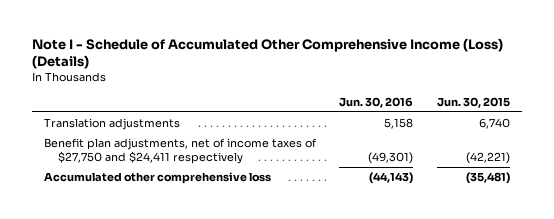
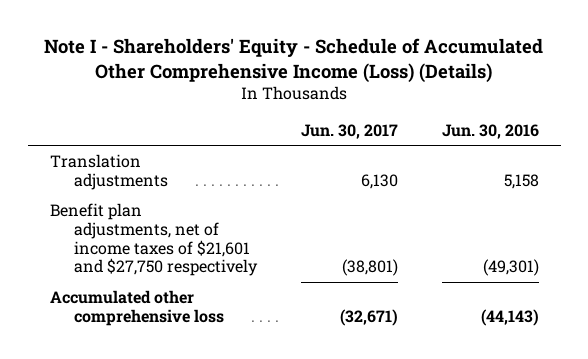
[31,37,503,70] Note I - Schedule of Accumulated Other Comprehensive Income (Loss) (Details) -> [44,37,544,83] Note I - Shareholders' Equity - Schedule of Accumulated Other Comprehensive Income (Loss) (Details)
[437,97,511,109] Jun. 30, 2015 -> none
none -> [301,124,399,140] Jun. 30, 2017
[43,137,317,164] Benefit plan adjustments, net of income taxes of $27,750 and $24,411 respectively -> [49,202,259,277] Benefit plan adjustments, net of income taxes of $21,601 and $27,750 respectively

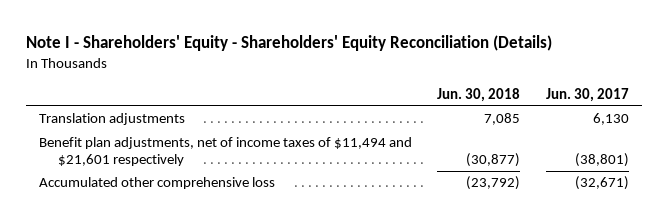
[44,37,544,83] Note I - Shareholders' Equity - Schedule of Accumulated Other Comprehensive Income (Loss) (Details) -> [25,35,552,52] Note I - Shareholders' Equity - Shareholders' Equity Reconciliation (Details)
[441,124,539,140] Jun. 30, 2016 -> none
none -> [437,87,521,102] Jun. 30, 2018
[49,202,259,277] Benefit plan adjustments, net of income taxes of $21,601 and $27,750 respectively -> [38,137,412,167] Benefit plan adjustments, net of income taxes of $11,494 and $21,601 respectively

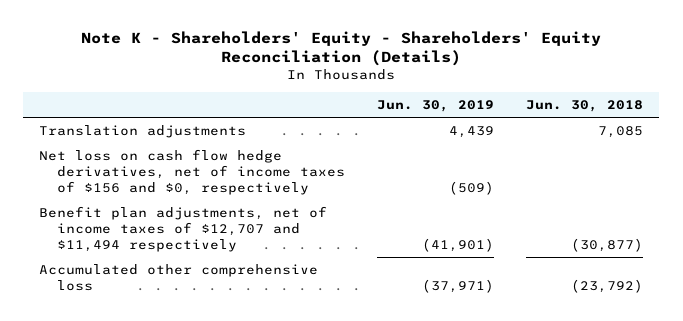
[25,35,552,52] Note I - Shareholders' Equity - Shareholders' Equity Reconciliation (Details) -> [81,30,602,67] Note K - Shareholders' Equity - Shareholders' Equity Reconciliation (Details)
[546,87,630,102] Jun. 30, 2017 -> none
none -> [377,99,495,112] Jun. 30, 2019
none -> [39,149,346,195] Net loss on cash flow hedge derivatives, net of income taxes of $156 and $0, respectively
[38,137,412,167] Benefit plan adjustments, net of income taxes of $11,494 and $21,601 respectively -> [39,206,328,252] Benefit plan adjustments, net of income taxes of $12,707 and $11,494 respectively

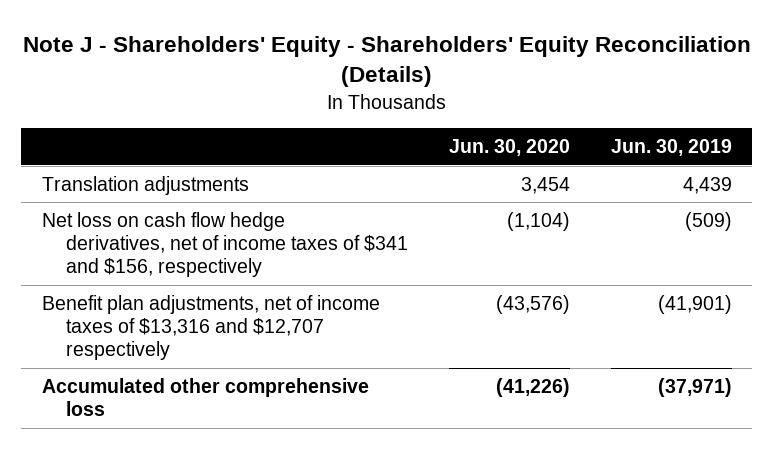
[81,30,602,67] Note K - Shareholders' Equity - Shareholders' Equity Reconciliation (Details) -> [22,35,751,88] Note J - Shareholders' Equity - Shareholders' Equity Reconciliation (Details)
[526,99,644,112] Jun. 30, 2018 -> none
none -> [448,139,570,157] Jun. 30, 2020
[39,149,346,195] Net loss on cash flow hedge derivatives, net of income taxes of $156 and $0, respectively -> [41,211,408,278] Net loss on cash flow hedge derivatives, net of income taxes of $341 and $156, respectively
[39,206,328,252] Benefit plan adjustments, net of income taxes of $12,707 and $11,494 respectively -> [41,294,380,361] Benefit plan adjustments, net of income taxes of $13,316 and $12,707 respectively

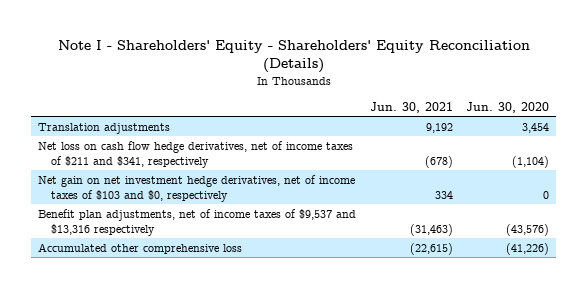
[22,35,751,88] Note J - Shareholders' Equity - Shareholders' Equity Reconciliation (Details) -> [57,39,530,74] Note I - Shareholders' Equity - Shareholders' Equity Reconciliation (Details)
[610,139,732,157] Jun. 30, 2019 -> none
none -> [369,101,453,113] Jun. 30, 2021
[41,211,408,278] Net loss on cash flow hedge derivatives, net of income taxes of $341 and $156, respectively -> [37,140,353,168] Net loss on cash flow hedge derivatives, net of income taxes of $211 and $341, respectively
none -> [37,174,355,202] Net gain on net investment hedge derivatives, net of income taxes of $103 and $0, respectively
[41,294,380,361] Benefit plan adjustments, net of income taxes of $13,316 and $12,707 respectively -> [37,208,356,236] Benefit plan adjustments, net of income taxes of $9,537 and $13,316 respectively

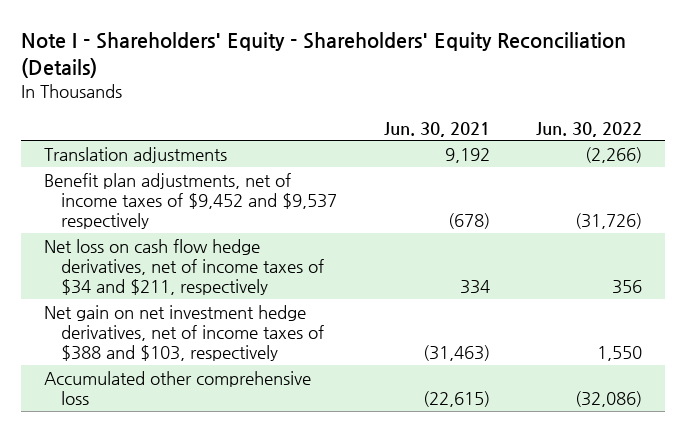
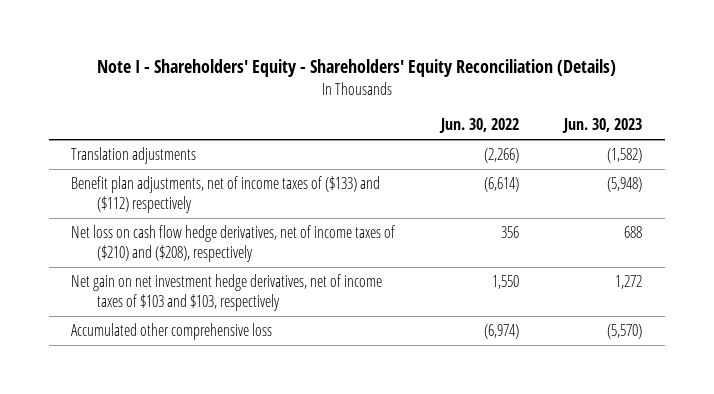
[383,121,490,137] Jun. 30, 2021 -> none
none -> [562,118,643,134] Jun. 30, 2023
[43,172,337,230] Benefit plan adjustments, net of income taxes of $9,452 and $9,537 respectively -> [71,175,381,214] Benefit plan adjustments, net of income taxes of ($133) and ($112) respectively
[575,213,643,230] (31,726) -> [483,176,519,192] (6,614)
[43,238,324,296] Net loss on cash flow hedge derivatives, net of income taxes of $34 and $211, respectively -> [71,224,396,263] Net loss on cash flow hedge derivatives, net of income taxes of ($210) and ($208), respectively
[43,304,324,362] Net gain on net investment hedge derivatives, net of income taxes of $388 and $103, respectively -> [71,273,383,312] Net gain on net investment hedge derivatives, net of income taxes of $103 and $103, respectively
[575,390,643,407] (32,086) -> [483,323,519,339] (6,974)

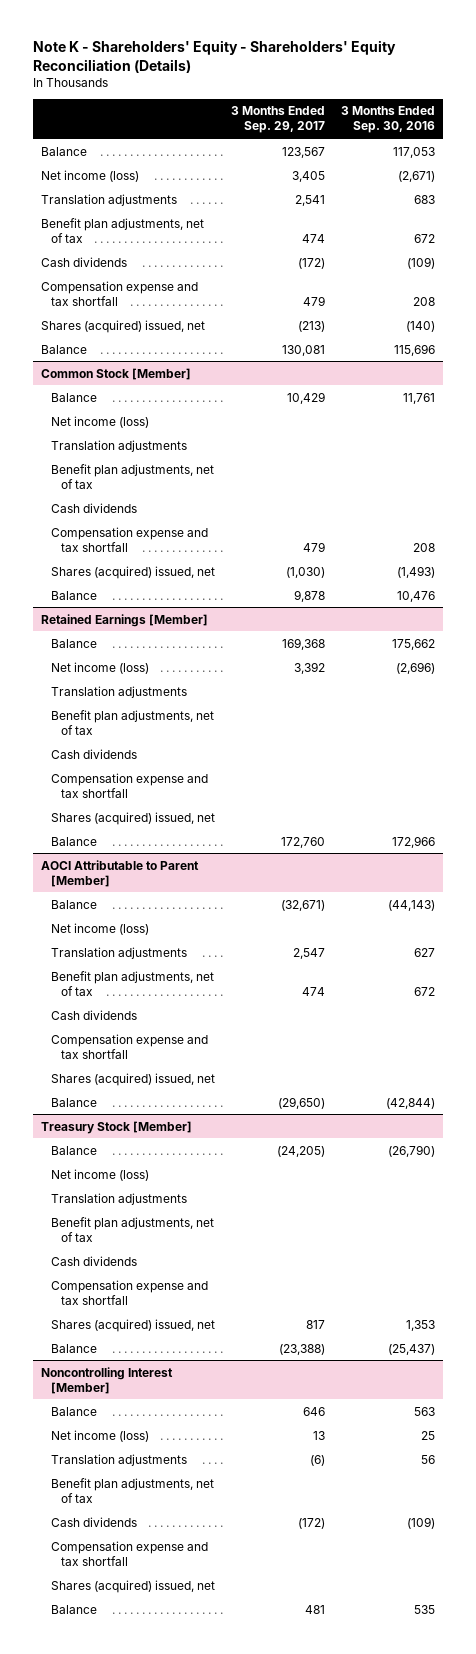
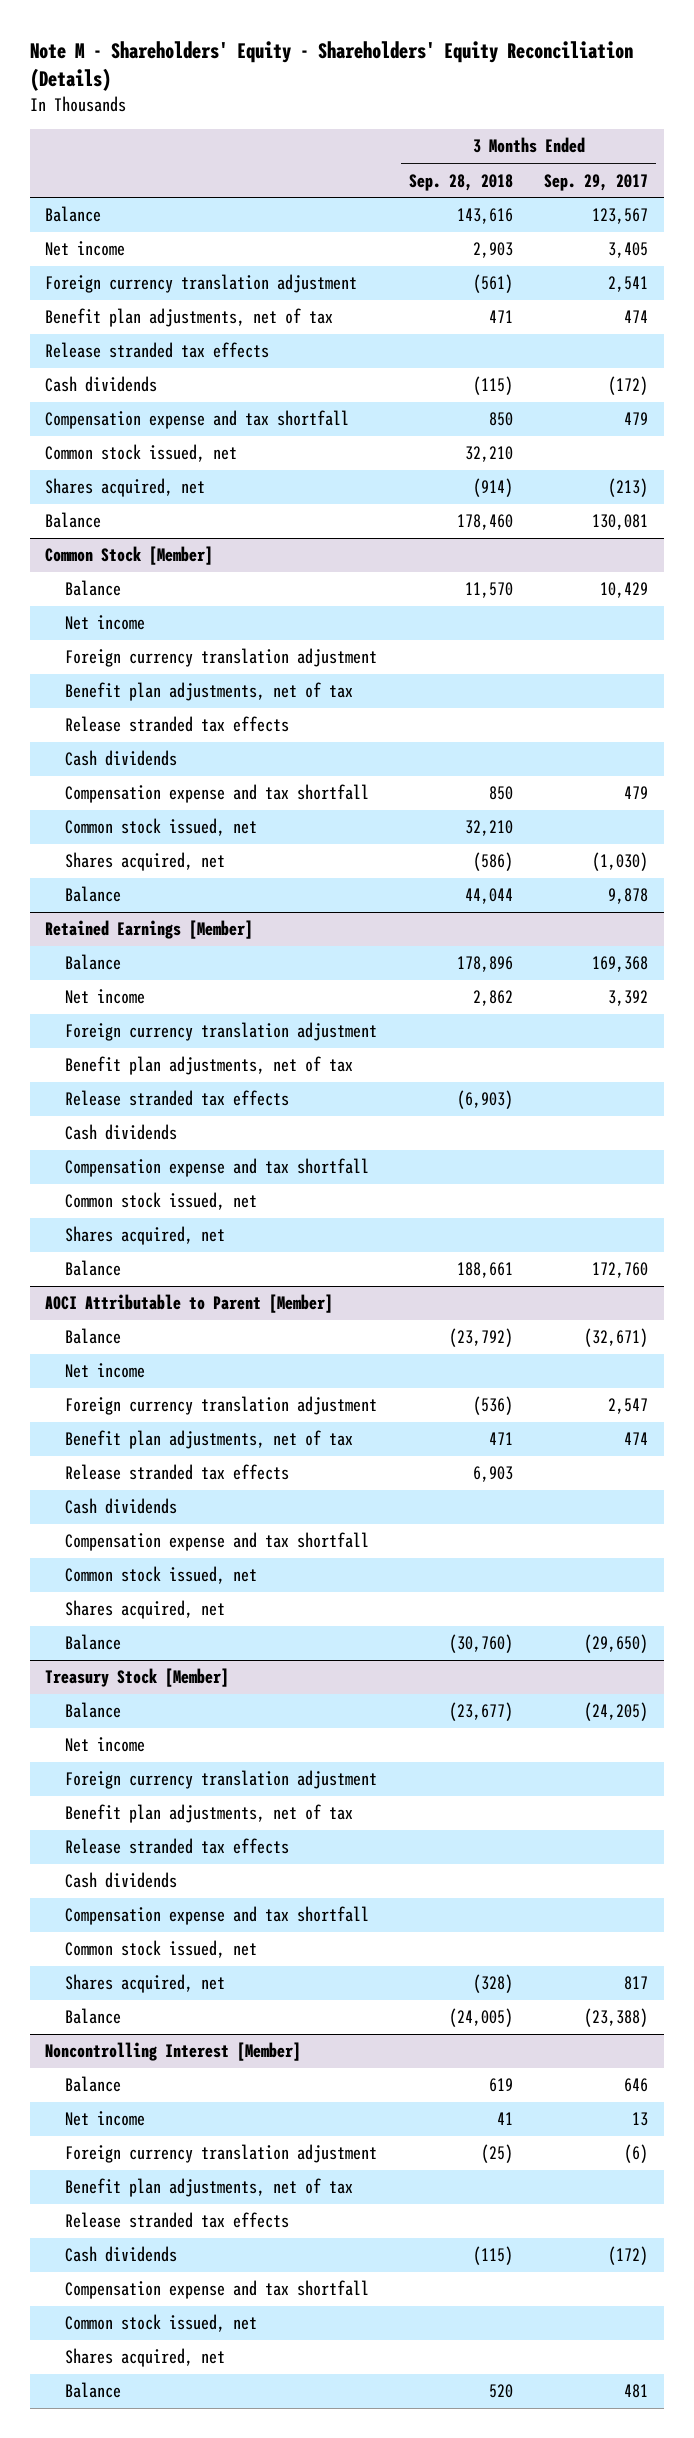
[33,39,397,73] Note K - Shareholders' Equity - Shareholders' Equity Reconciliation (Details) -> [29,40,633,92] Note M - Shareholders' Equity - Shareholders' Equity Reconciliation (Details)
[341,106,436,134] 3 Months Ended Sep. 30, 2016 -> none
none -> [408,173,513,191] Sep. 28, 2018
[41,169,140,182] Net income (loss) -> [45,241,126,257] Net income
[41,193,178,206] Translation adjustments -> [45,274,358,294] Foreign currency translation adjustment
none -> [45,342,270,359] Release stranded tax effects
none -> [45,444,238,463] Common stock issued, net
[41,319,206,333] Shares (acquired) issued, net -> [45,478,206,498] Shares acquired, net
[51,415,150,428] Net income (loss) -> [65,615,146,631] Net income
[51,439,188,452] Translation adjustments -> [65,648,378,668] Foreign currency translation adjustment
none -> [65,716,290,733] Release stranded tax effects
none -> [65,818,258,837] Common stock issued, net
[51,565,216,579] Shares (acquired) issued, net -> [65,852,226,872] Shares acquired, net
[51,661,150,674] Net income (loss) -> [65,989,146,1005] Net income
[51,685,188,698] Translation adjustments -> [65,1022,378,1042] Foreign currency translation adjustment
none -> [65,1090,290,1107] Release stranded tax effects
none -> [65,1192,258,1211] Common stock issued, net
[51,811,216,825] Shares (acquired) issued, net -> [65,1226,226,1246] Shares acquired, net
[51,922,150,935] Net income (loss) -> [65,1363,146,1379] Net income
[51,946,188,959] Translation adjustments -> [65,1396,378,1416] Foreign currency translation adjustment
none -> [65,1464,290,1481] Release stranded tax effects
none -> [65,1566,258,1585] Common stock issued, net
[51,1072,216,1086] Shares (acquired) issued, net -> [65,1600,226,1620] Shares acquired, net
[51,1168,150,1181] Net income (loss) -> [65,1737,146,1753] Net income
[51,1192,188,1205] Translation adjustments -> [65,1770,378,1790] Foreign currency translation adjustment
none -> [65,1838,290,1855] Release stranded tax effects
none -> [65,1940,258,1959] Common stock issued, net
[51,1318,216,1332] Shares (acquired) issued, net -> [65,1974,226,1994] Shares acquired, net
[51,1429,150,1442] Net income (loss) -> [65,2111,146,2127] Net income
[51,1453,188,1466] Translation adjustments -> [65,2144,378,2164] Foreign currency translation adjustment
none -> [65,2212,290,2229] Release stranded tax effects
none -> [65,2314,258,2333] Common stock issued, net
[51,1579,216,1593] Shares (acquired) issued, net -> [65,2348,226,2368] Shares acquired, net

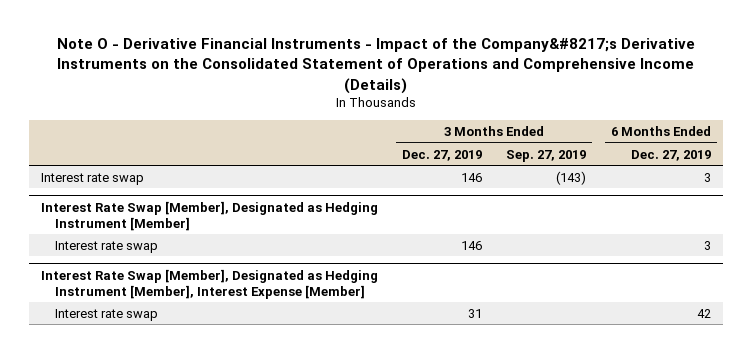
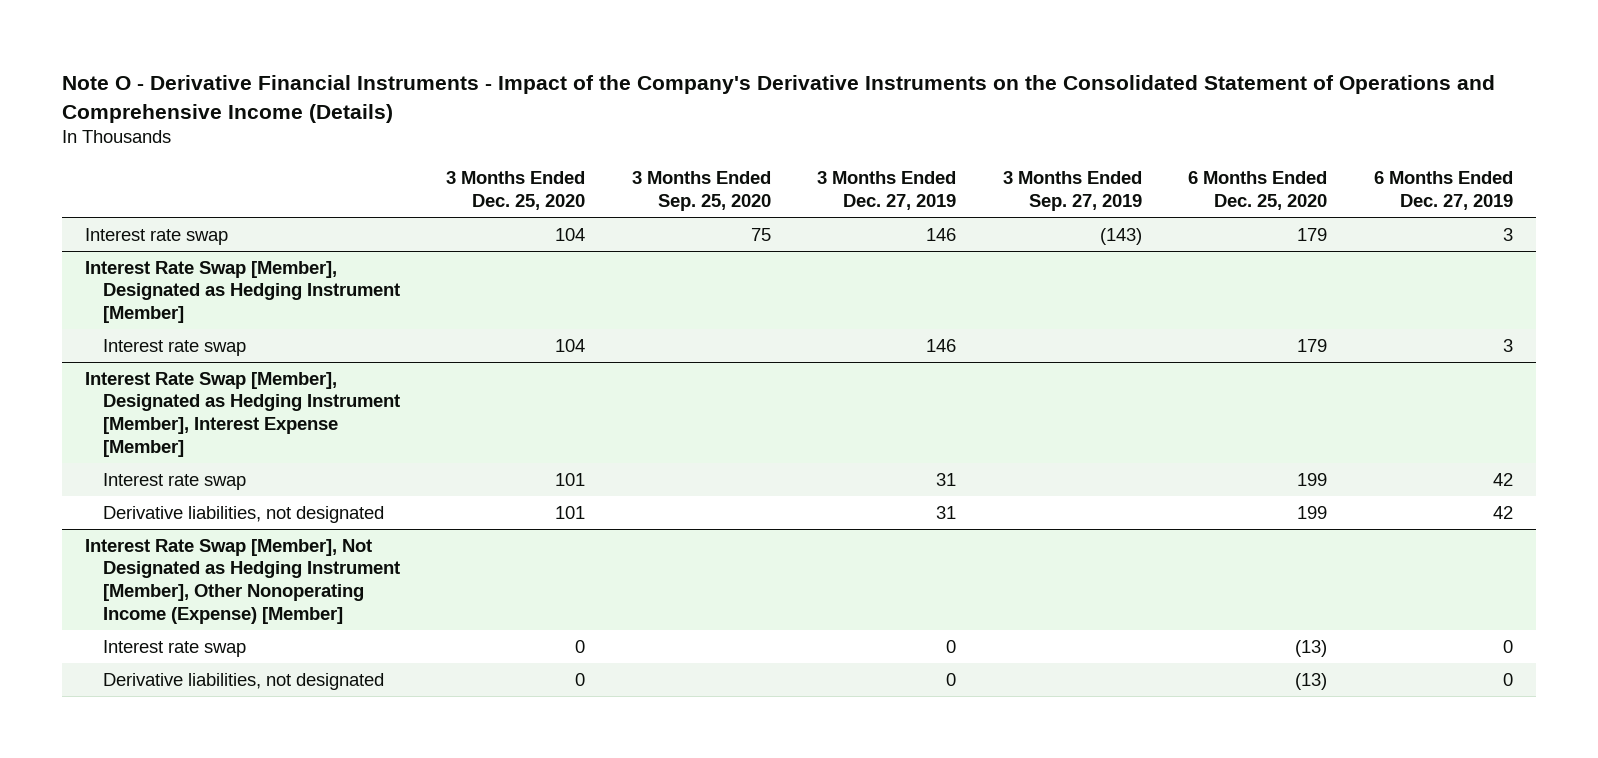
[56,37,695,94] Note O - Derivative Financial Instruments - Impact of the Company&#8217;s Derivative Instruments on the Consolidated Statement of Operations and Comprehensive Income (Details) -> [61,75,1495,123] Note O - Derivative Financial Instruments - Impact of the Company's Derivative Instruments on the Consolidated Statement of Operations and Comprehensive Income (Details)
none -> [446,171,586,211] 3 Months Ended Dec. 25, 2020
none -> [631,171,771,212] 3 Months Ended Sep. 25, 2020
none -> [1188,171,1328,211] 6 Months Ended Dec. 25, 2020
none -> [103,505,385,523] Derivative liabilities, not designated
none -> [85,538,401,624] Interest Rate Swap [Member], Not Designated as Hedging Instrument [Member], Other Nonoperating Income (Expense) [Member]
none -> [103,639,247,657] Interest rate swap
none -> [103,672,385,690] Derivative liabilities, not designated

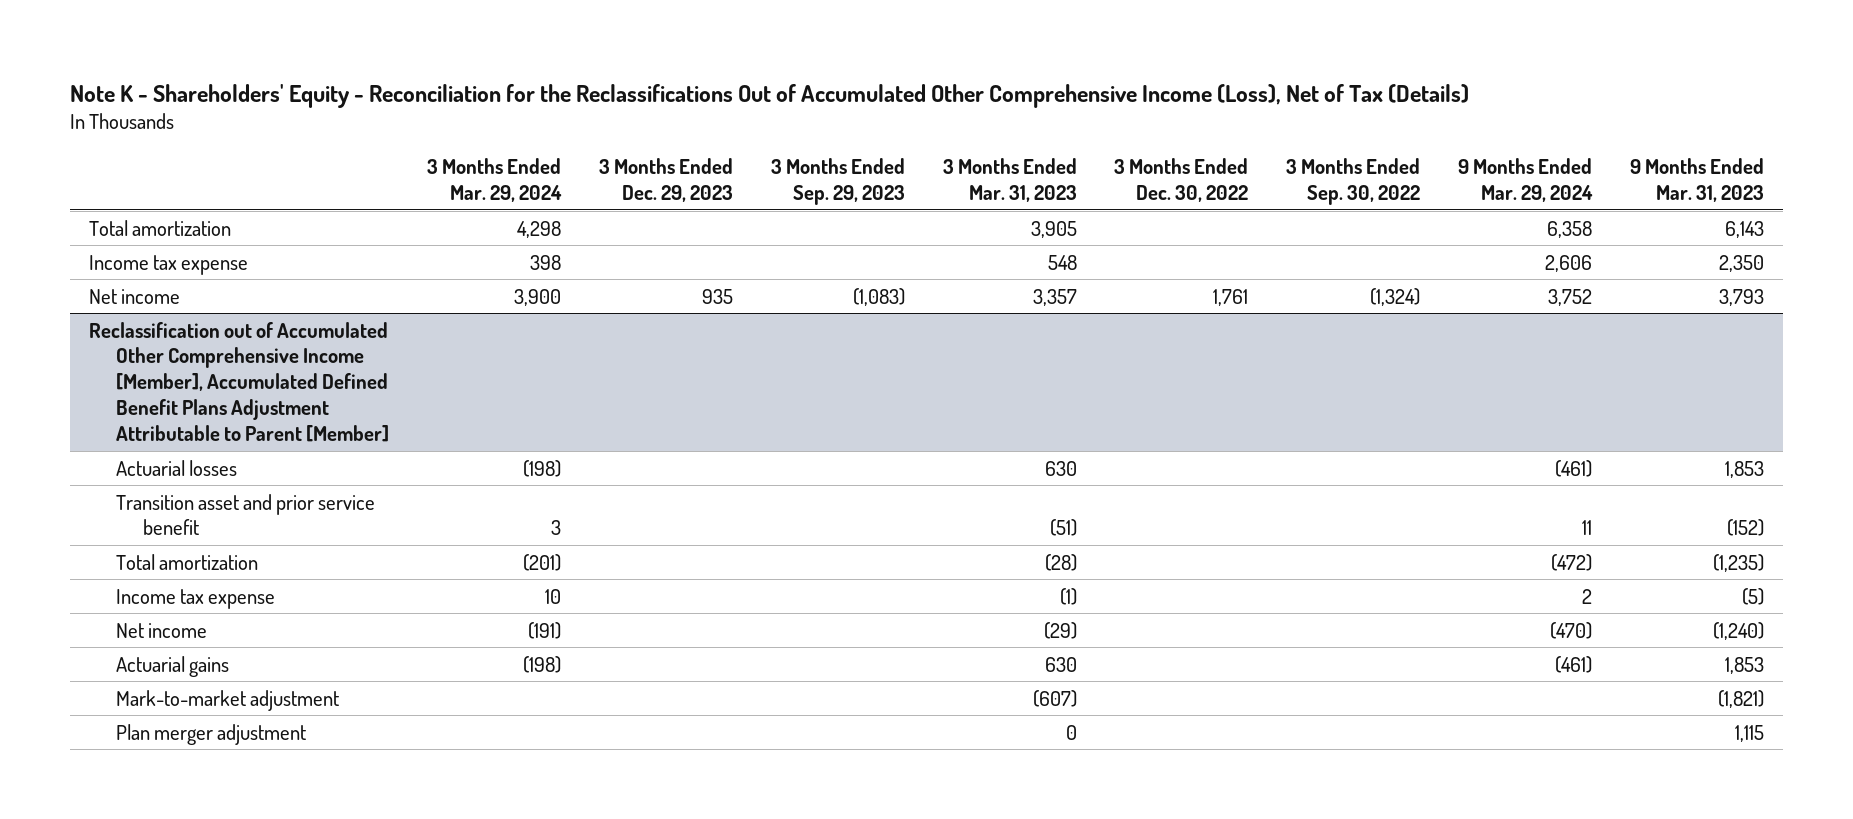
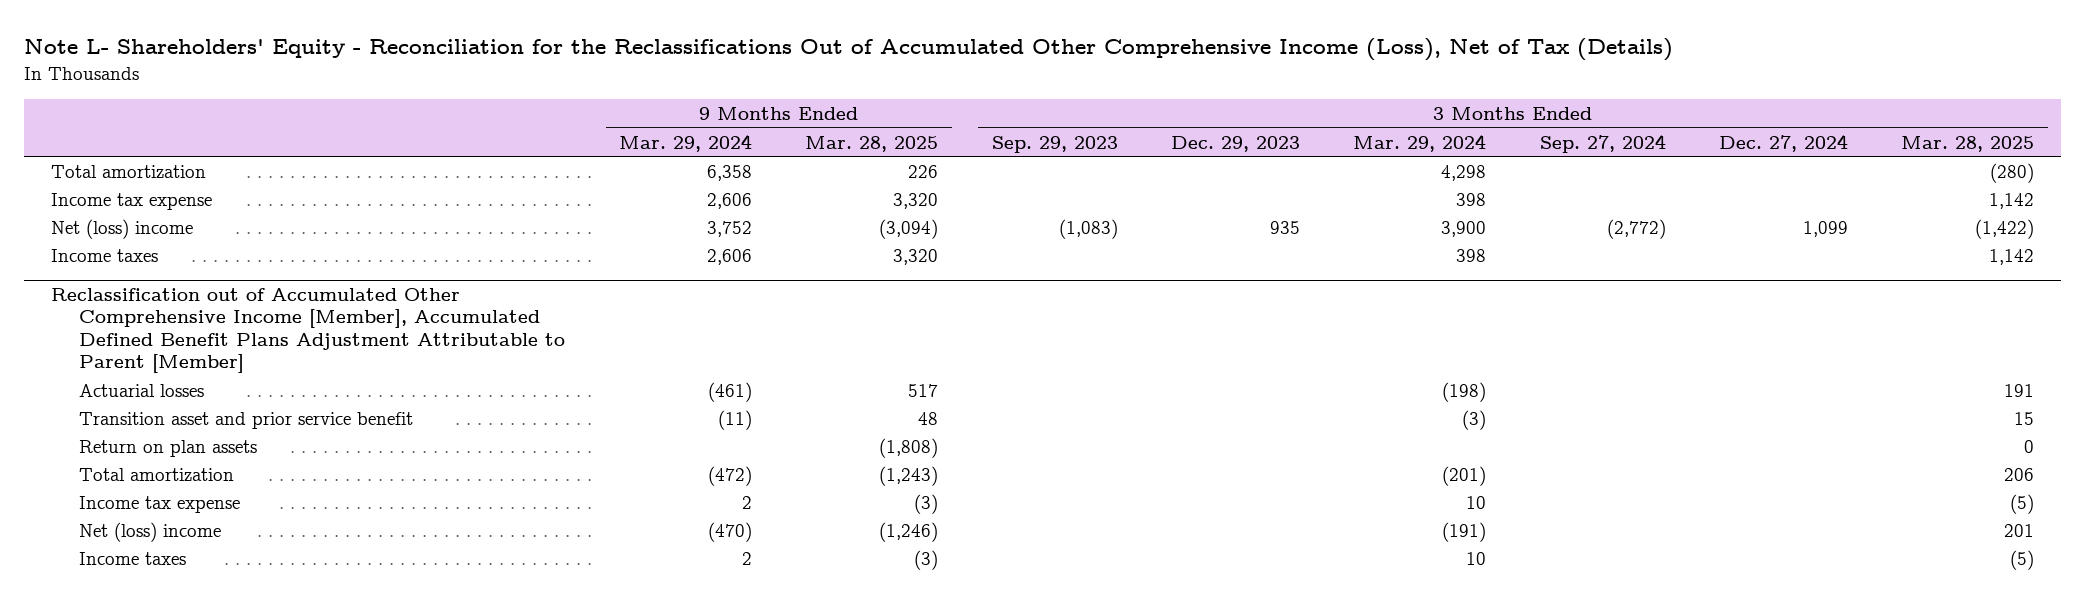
[70,83,1470,108] Note K - Shareholders' Equity - Reconciliation for the Reclassifications Out of Accumulated Other Comprehensive Income (Loss), Net of Tax (Details) -> [24,38,1674,62] Note L- Shareholders' Equity - Reconciliation for the Reclassifications Out of Accumulated Other Comprehensive Income (Loss), Net of Tax (Details)
[942,158,1077,202] 3 Months Ended Mar. 31, 2023 -> none
[1114,158,1249,202] 3 Months Ended Dec. 30, 2022 -> none
[1286,158,1421,205] 3 Months Ended Sep. 30, 2022 -> none
[1629,158,1764,202] 9 Months Ended Mar. 31, 2023 -> none
none -> [805,135,939,152] Mar. 28, 2025
none -> [1539,133,1666,153] Sep. 27, 2024
none -> [1719,133,1849,152] Dec. 27, 2024
none -> [1901,135,2035,152] Mar. 28, 2025
[89,288,181,304] Net income -> [51,218,194,239] Net (loss) income
none -> [51,248,159,262] Income taxes
[551,520,562,536] 3 -> [1462,409,1487,430] (3)
[1581,520,1592,536] 11 -> [717,409,752,430] (11)
none -> [79,439,258,457] Return on plan assets
[116,655,230,677] Actuarial gains -> none
[116,689,340,711] Mark-to-market adjustment -> none
[116,723,307,745] Plan merger adjustment -> none
[116,622,208,638] Net income -> [79,521,222,542] Net (loss) income
none -> [79,551,187,565] Income taxes

